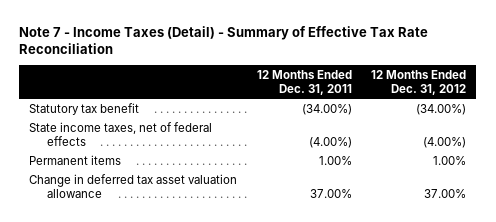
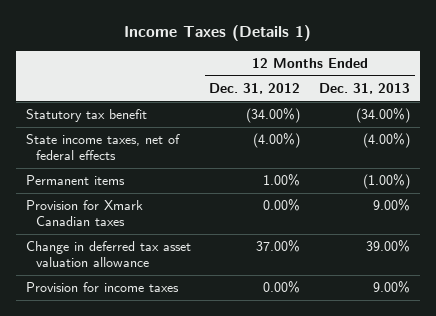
[19,25,429,55] Note 7 - Income Taxes (Detail) - Summary of Effective Tax Rate Reconciliation -> [123,25,311,42] Income Taxes (Details 1)
[256,70,352,96] 12 Months Ended Dec. 31, 2011 -> none
none -> [319,82,411,94] Dec. 31, 2013
none -> [25,200,143,226] Provision for Xmark Canadian taxes
none -> [25,282,179,293] Provision for income taxes

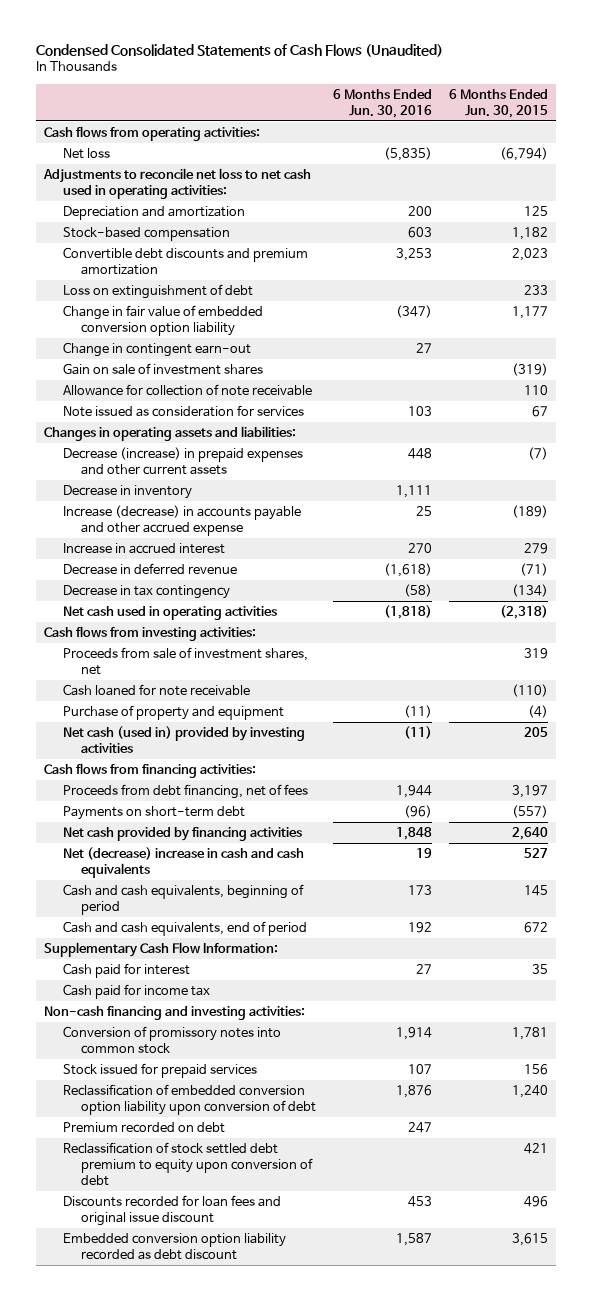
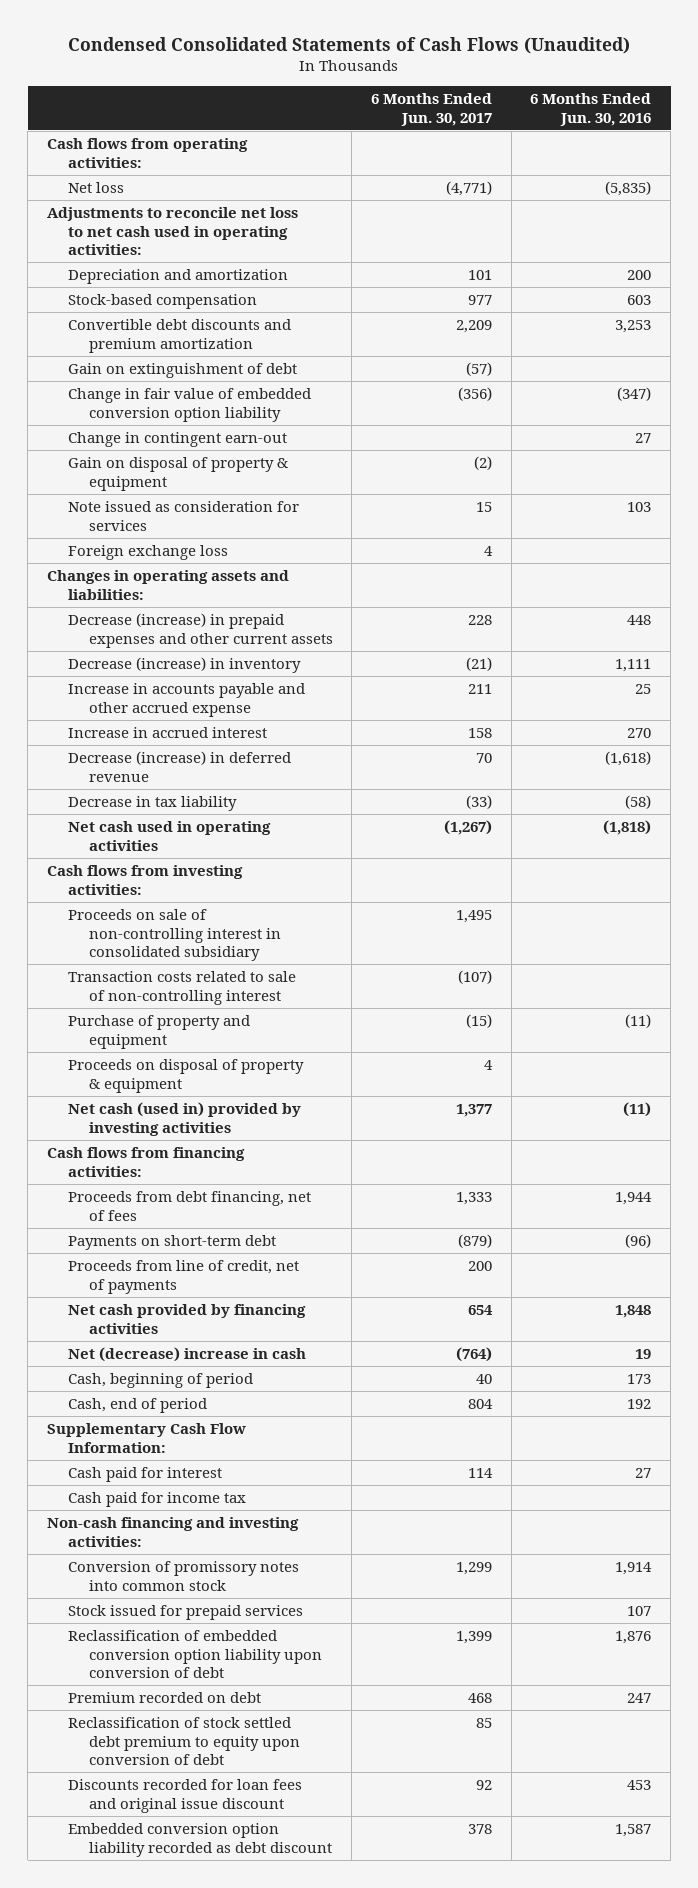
[448,88,548,118] 6 Months Ended Jun. 30, 2015 -> none
none -> [370,92,492,126] 6 Months Ended Jun. 30, 2017
[62,283,253,299] Loss on extinguishment of debt -> [67,362,297,378] Gain on extinguishment of debt
[62,362,263,375] Gain on sale of investment shares -> none
[62,383,312,396] Allowance for collection of note receivable -> none
none -> [67,456,288,491] Gain on disposal of property & equipment
none -> [67,544,228,560] Foreign exchange loss
[62,484,192,499] Decrease in inventory -> [67,656,301,673] Decrease (increase) in inventory
[62,504,301,536] Increase (decrease) in accounts payable and other accrued expense -> [67,682,305,717] Increase in accounts payable and other accrued expense
[62,562,237,575] Decrease in deferred revenue -> [67,750,291,782] Decrease (increase) in deferred revenue
[62,584,230,599] Decrease in tax contingency -> [67,795,237,811] Decrease in tax liability
[62,683,250,696] Cash loaned for note receivable -> none
[62,646,308,675] Proceeds from sale of investment shares, net -> [67,908,281,962] Proceeds on sale of non-controlling interest in consolidated subsidiary
none -> [67,970,296,1005] Transaction costs related to sale of non-controlling interest
none -> [67,1058,304,1093] Proceeds on disposal of property & equipment
none -> [67,1259,299,1294] Proceeds from line of credit, net of payments
[62,846,304,878] Net (decrease) increase in cash and cash equivalents -> [67,1346,306,1362] Net (decrease) increase in cash
[62,883,304,915] Cash and cash equivalents, beginning of period -> [67,1372,253,1388] Cash, beginning of period
[62,920,307,936] Cash and cash equivalents, end of period -> [67,1397,207,1413] Cash, end of period

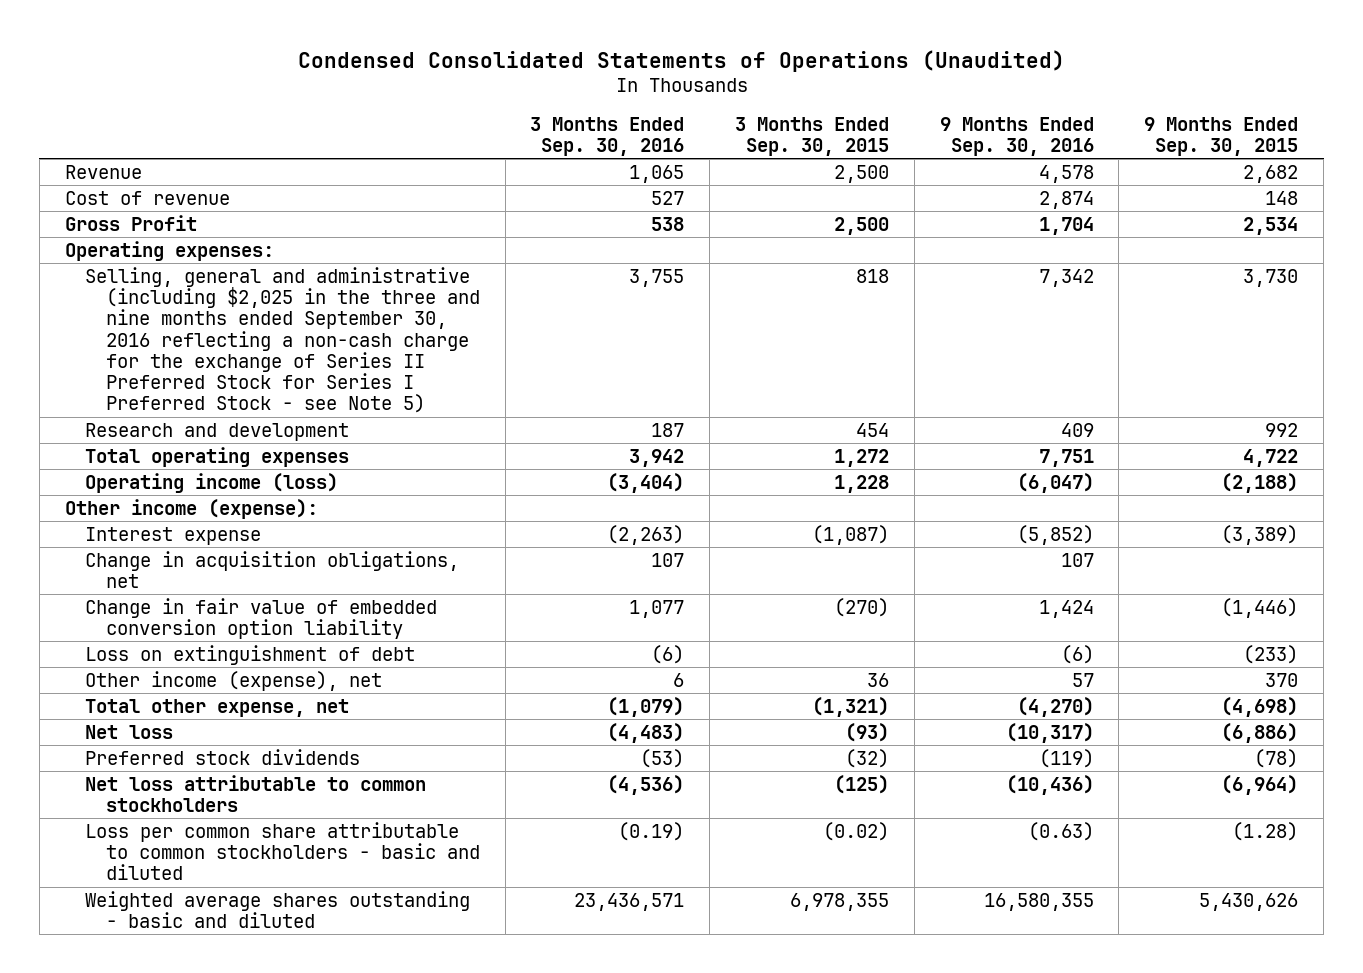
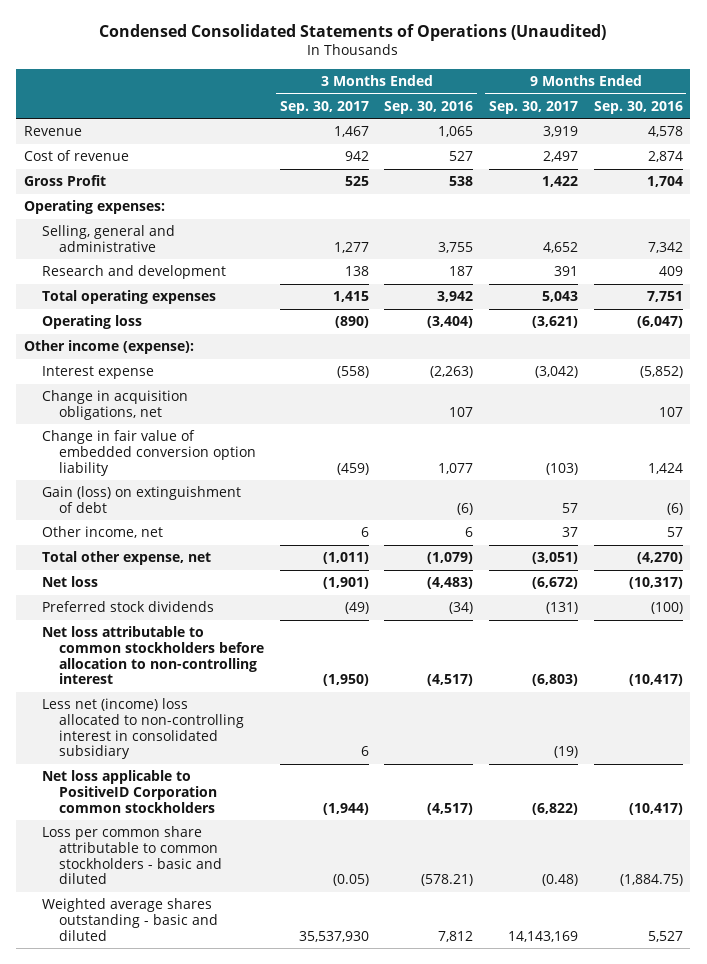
[735,116,890,156] 3 Months Ended Sep. 30, 2015 -> none
[1144,116,1299,156] 9 Months Ended Sep. 30, 2015 -> none
none -> [279,100,369,114] Sep. 30, 2017
none -> [488,100,578,114] Sep. 30, 2017
[85,266,480,414] Selling, general and administrative (including $2,025 in the three and nine months ended September 30, 2016 reflecting a non-cash charge for the exchange of Series II Preferred Stock for Series I Preferred Stock - see Note 5) -> [41,225,175,252] Selling, general and administrative
[85,472,339,493] Operating income (loss) -> [41,315,142,330] Operating loss
[85,644,416,665] Loss on extinguishment of debt -> [41,486,241,513] Gain (loss) on extinguishment of debt
[85,670,383,691] Other income (expense), net -> [41,526,163,539] Other income, net
[640,748,685,768] (53) -> [449,602,474,615] (34)
[1038,748,1094,768] (119) -> [650,602,683,615] (100)
[85,774,427,813] Net loss attributable to common stockholders -> [41,626,265,685] Net loss attributable to common stockholders before allocation to non-controlling interest
[607,774,685,795] (4,536) -> [427,674,474,687] (4,517)
[1005,774,1094,795] (10,436) -> [628,674,683,687] (10,417)
none -> [41,698,245,760] Less net (income) loss allocated to non-controlling interest in consolidated subsidiary
none -> [41,770,218,813] Net loss applicable to PositiveID Corporation common stockholders
[618,821,685,841] (0.19) -> [421,874,474,887] (578.21)
[1027,821,1094,841] (0.63) -> [619,874,683,887] (1,884.75)
[574,892,685,911] 23,436,571 -> [438,930,474,942] 7,812
[983,892,1094,911] 16,580,355 -> [647,930,683,942] 5,527

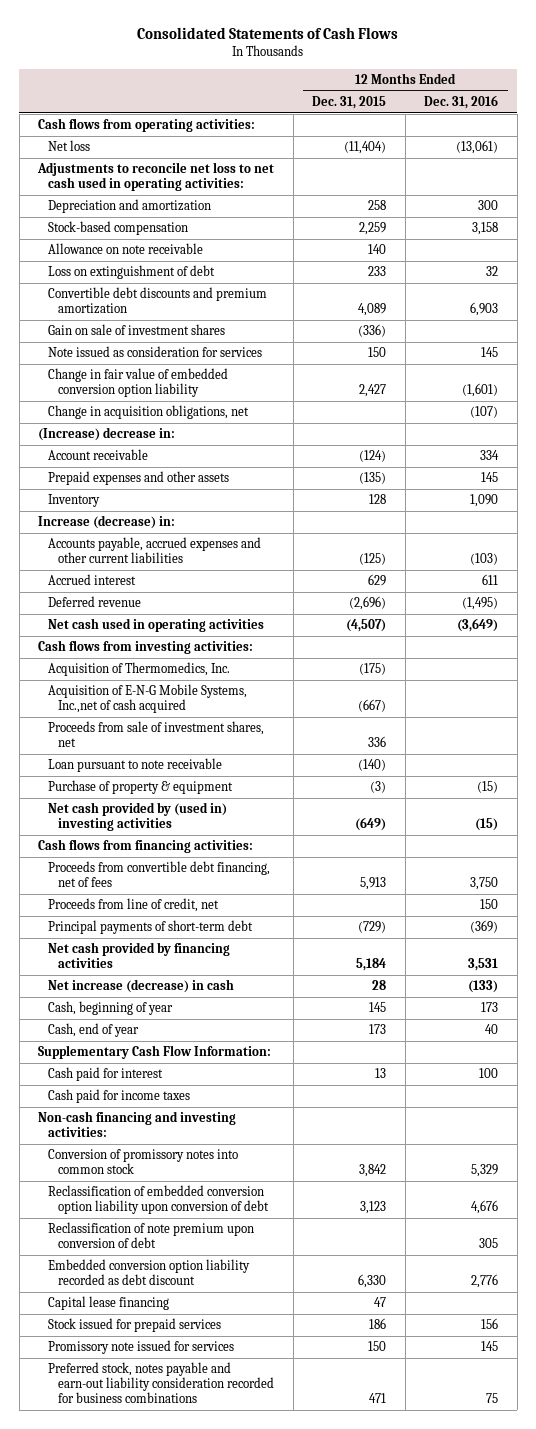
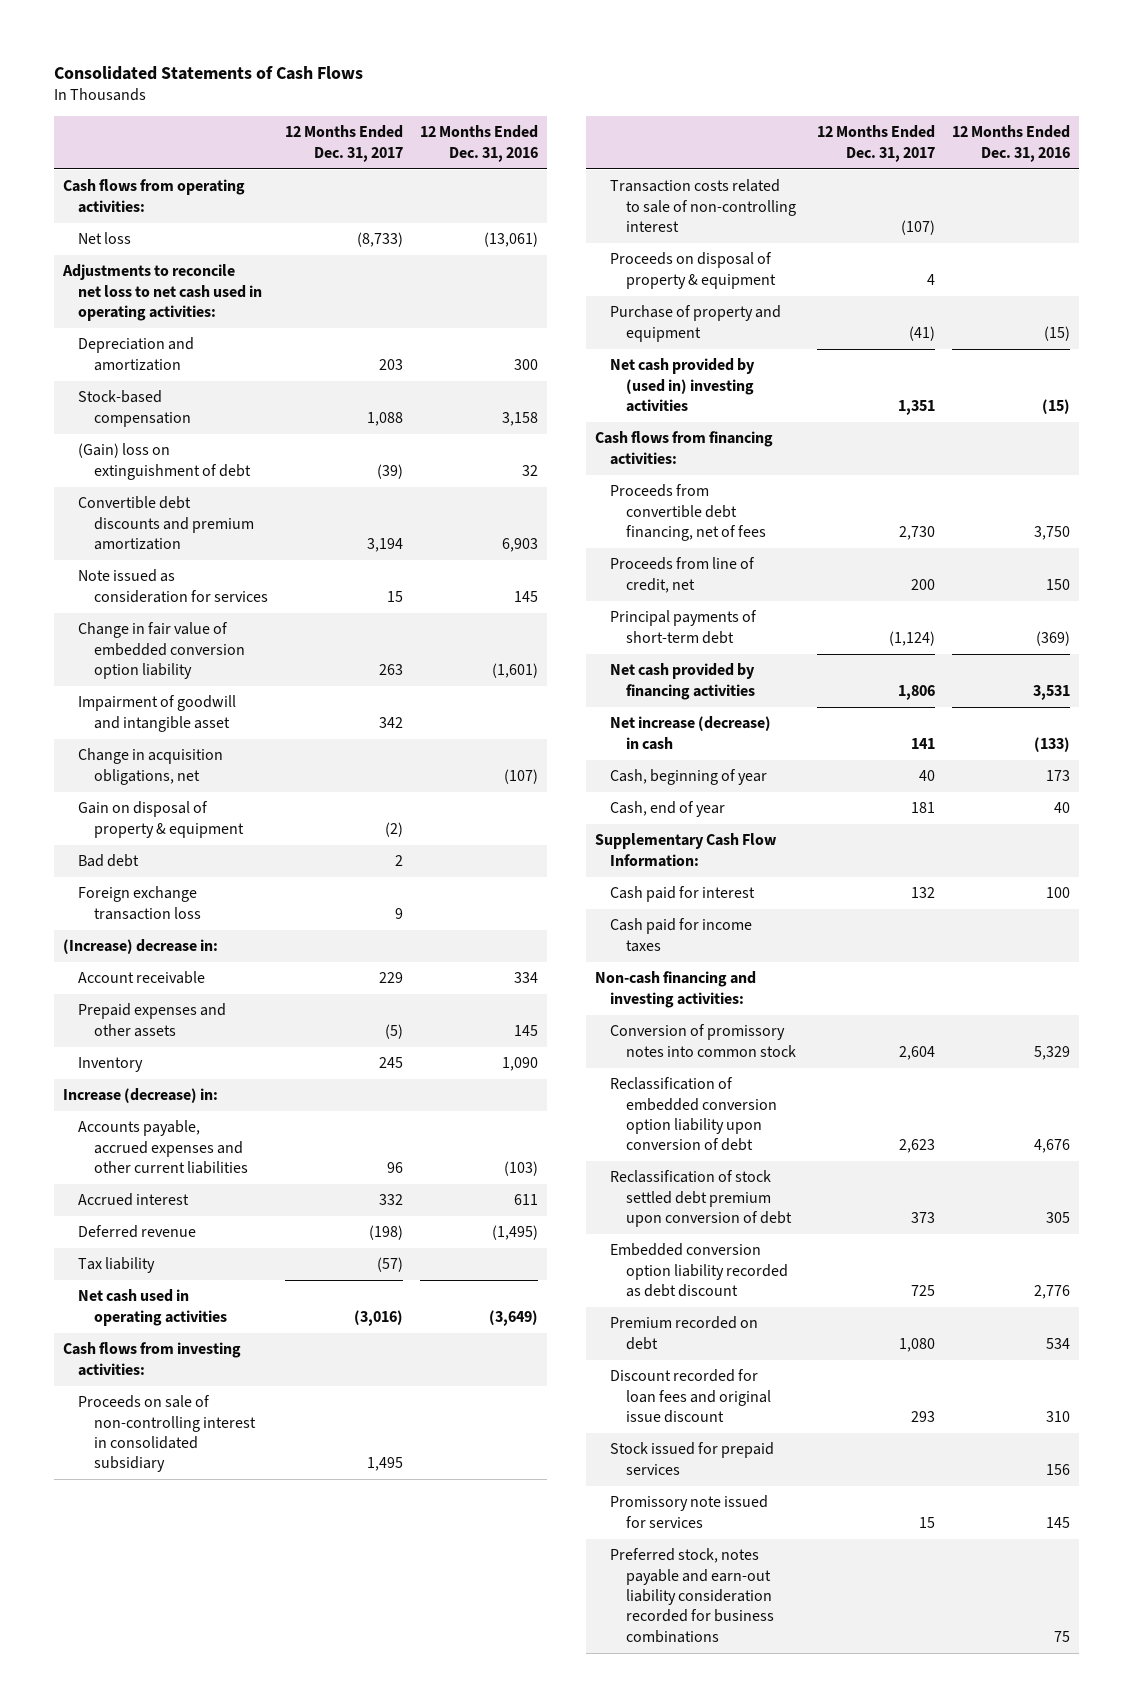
[312,96,387,110] Dec. 31, 2015 -> none
none -> [284,125,403,162] 12 Months Ended Dec. 31, 2017
[48,243,204,255] Allowance on note receivable -> none
[48,265,216,280] Loss on extinguishment of debt -> [78,443,251,480] (Gain) loss on extinguishment of debt
[48,324,226,336] Gain on sale of investment shares -> none
none -> [78,695,237,732] Impairment of goodwill and intangible asset
none -> [78,801,244,838] Gain on disposal of property & equipment
none -> [78,854,140,868] Bad debt
none -> [78,886,201,920] Foreign exchange transaction loss
none -> [78,1257,156,1274] Tax liability
[48,662,231,677] Acquisition of Thermomedics, Inc. -> none
[48,684,248,714] Acquisition of E-N-G Mobile Systems, Inc.,net of cash acquired -> none
[48,758,223,773] Loan pursuant to note receivable -> none
[48,721,265,748] Proceeds from sale of investment shares, net -> [78,1395,256,1473] Proceeds on sale of non-controlling interest in consolidated subsidiary
none -> [610,179,796,233] Transaction costs related to sale of non-controlling interest
none -> [610,252,776,289] Proceeds on disposal of property & equipment
[48,780,234,795] Purchase of property & equipment -> [610,305,782,342] Purchase of property and equipment
[48,1222,255,1249] Reclassification of note premium upon conversion of debt -> [610,1170,792,1228] Reclassification of stock settled debt premium upon conversion of debt
[48,1296,170,1311] Capital lease financing -> none
none -> [610,1316,759,1350] Premium recorded on debt
none -> [610,1369,771,1424] Discount recorded for loan fees and original issue discount

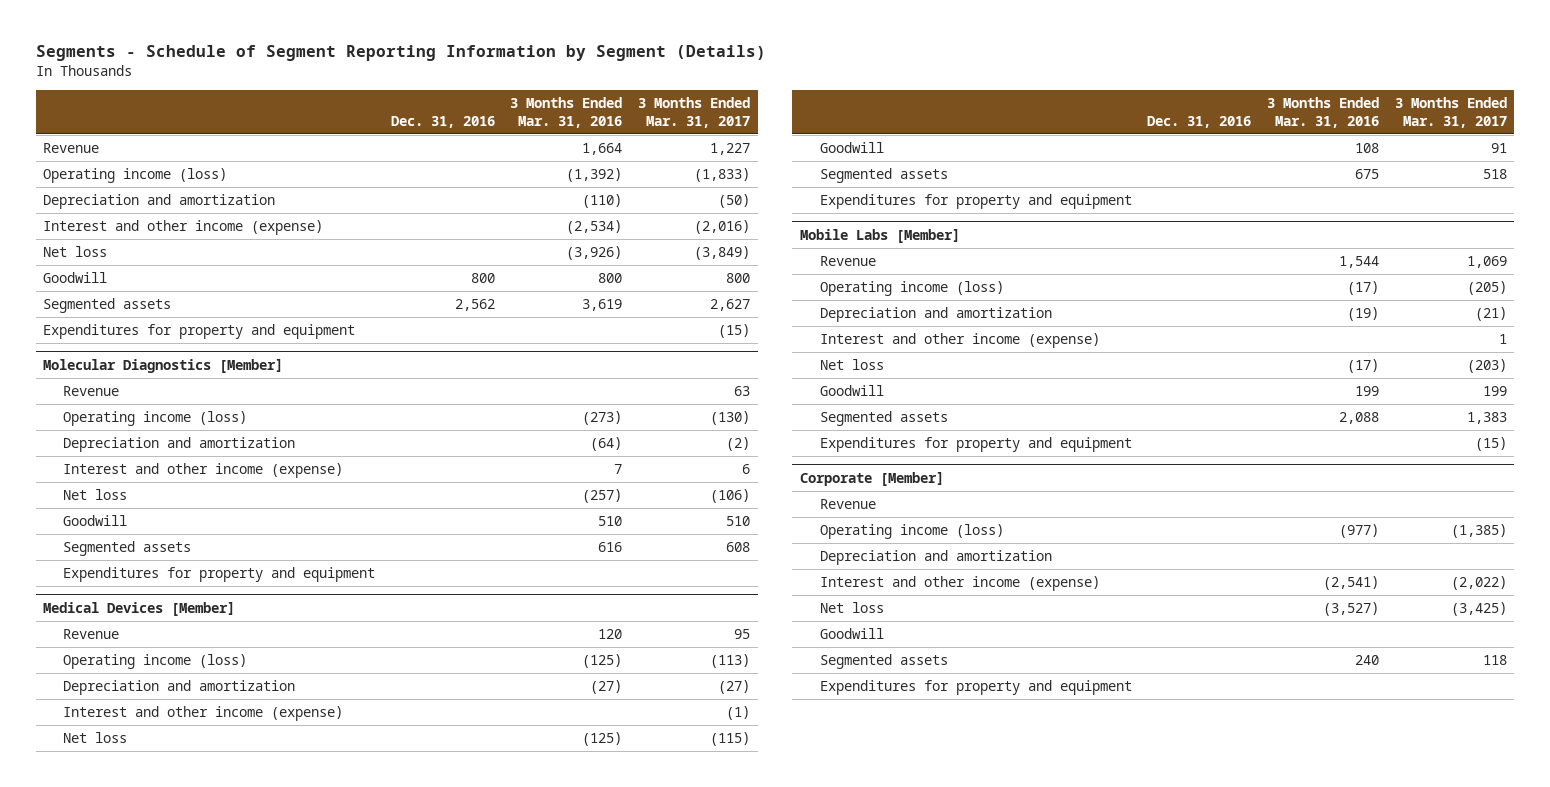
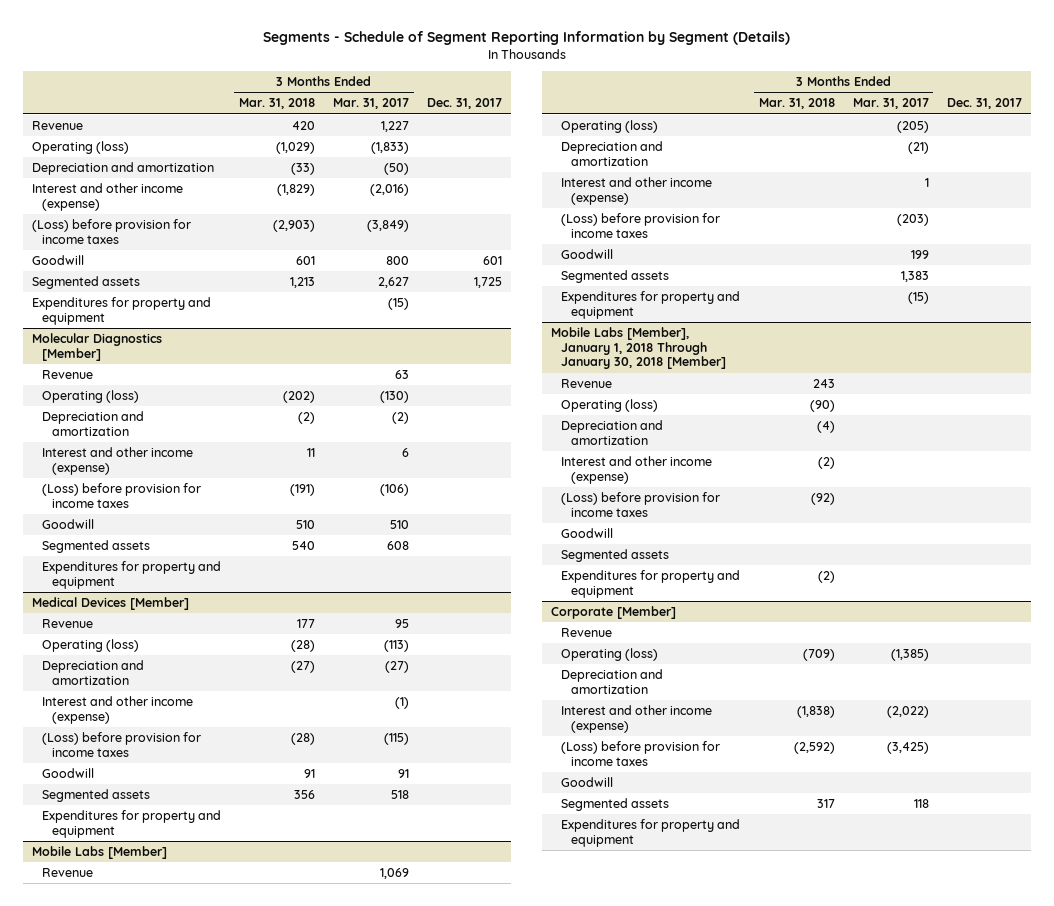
[390,115,495,128] Dec. 31, 2016 -> none
[510,96,623,128] 3 Months Ended Mar. 31, 2016 -> none
none -> [238,98,315,110] Mar. 31, 2018
none -> [427,98,503,110] Dec. 31, 2017
[43,167,228,183] Operating income (loss) -> [31,141,129,155] Operating (loss)
[43,245,108,257] Net loss -> [31,219,191,244] (Loss) before provision for income taxes
[63,410,248,426] Operating income (loss) -> [41,390,139,404] Operating (loss)
[63,488,128,500] Net loss -> none
none -> [41,483,201,508] (Loss) before provision for income taxes
[63,653,248,669] Operating income (loss) -> [41,639,139,653] Operating (loss)
[63,731,128,743] Net loss -> [41,732,201,757] (Loss) before provision for income taxes
[819,280,1004,296] Operating income (loss) -> [561,120,659,134] Operating (loss)
[819,358,884,370] Net loss -> none
none -> [561,213,721,238] (Loss) before provision for income taxes
none -> [551,327,727,370] Mobile Labs [Member], January 1, 2018 Through January 30, 2018 [Member]
none -> [561,379,613,389] Revenue
none -> [561,399,659,413] Operating (loss)
none -> [561,420,664,445] Depreciation and amortization
none -> [561,456,713,484] Interest and other income (expense)
none -> [561,492,721,517] (Loss) before provision for income taxes
none -> [561,528,614,539] Goodwill
none -> [561,549,670,563] Segmented assets
none -> [561,570,741,598] Expenditures for property and equipment
[819,523,1004,539] Operating income (loss) -> [561,648,659,662] Operating (loss)
[819,601,884,613] Net loss -> [561,741,721,766] (Loss) before provision for income taxes

